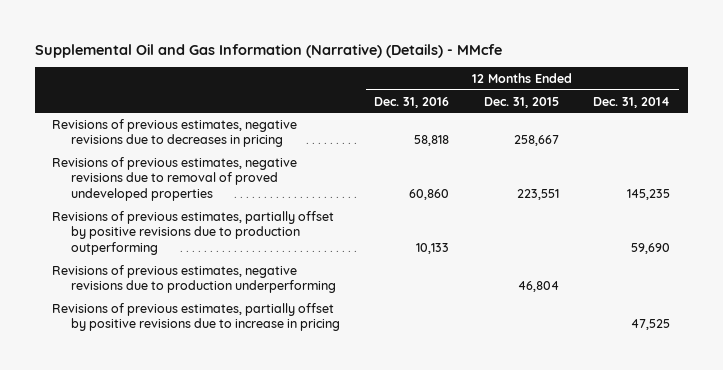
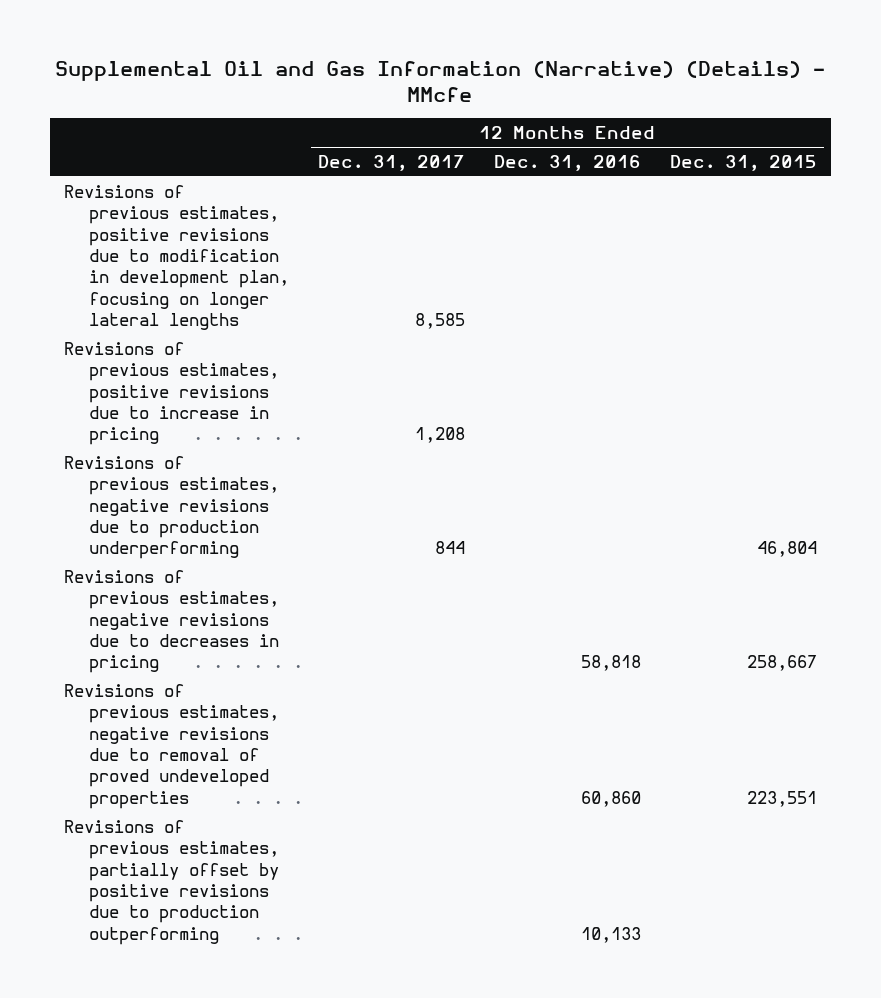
[593,96,671,108] Dec. 31, 2014 -> none
none -> [317,154,465,171] Dec. 31, 2017
none -> [64,184,290,331] Revisions of previous estimates, positive revisions due to modification in development plan, focusing on longer lateral lengths
none -> [64,341,280,446] Revisions of previous estimates, positive revisions due to increase in pricing
[52,264,336,294] Revisions of previous estimates, negative revisions due to production underperforming -> [64,455,280,560] Revisions of previous estimates, negative revisions due to production underperforming
[52,302,340,332] Revisions of previous estimates, partially offset by positive revisions due to increase in pricing -> none

